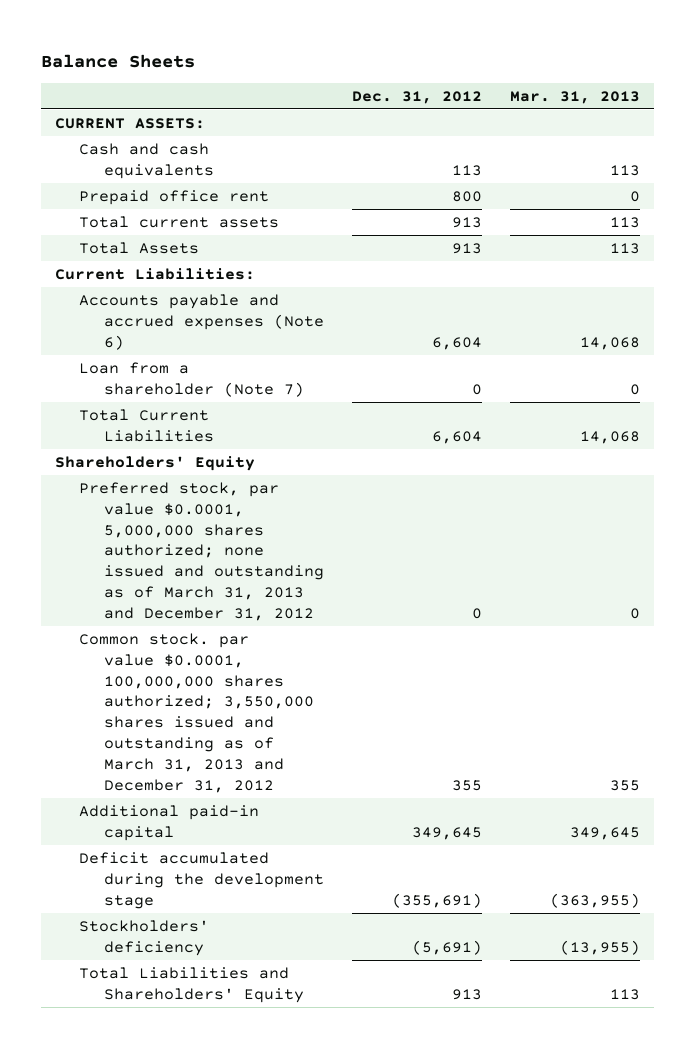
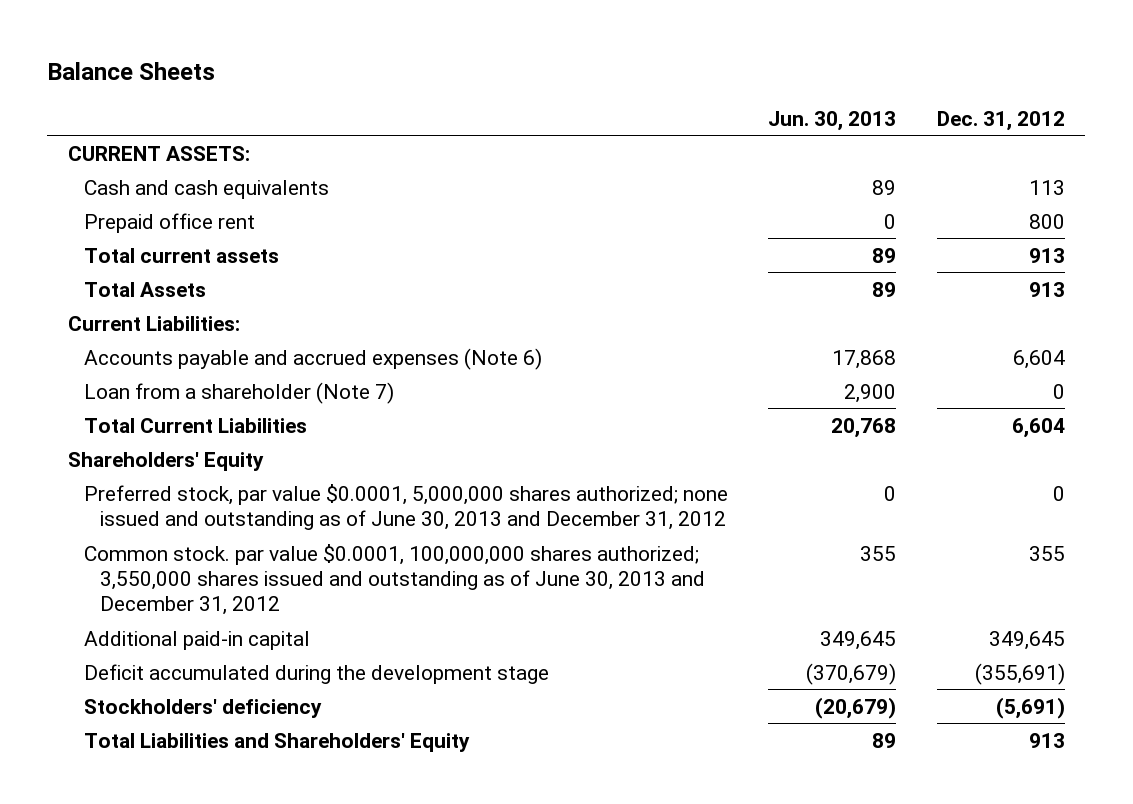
[510,90,641,104] Mar. 31, 2013 -> none
none -> [768,110,897,131] Jun. 30, 2013
[79,481,324,622] Preferred stock, par value $0.0001, 5,000,000 shares authorized; none issued and outstanding as of March 31, 2013 and December 31, 2012 -> [83,483,728,530] Preferred stock, par value $0.0001, 5,000,000 shares authorized; none issued and outstanding as of June 30, 2013 and December 31, 2012
[79,632,314,794] Common stock. par value $0.0001, 100,000,000 shares authorized; 3,550,000 shares issued and outstanding as of March 31, 2013 and December 31, 2012 -> [83,543,705,616] Common stock. par value $0.0001, 100,000,000 shares authorized; 3,550,000 shares issued and outstanding as of June 30, 2013 and December 31, 2012

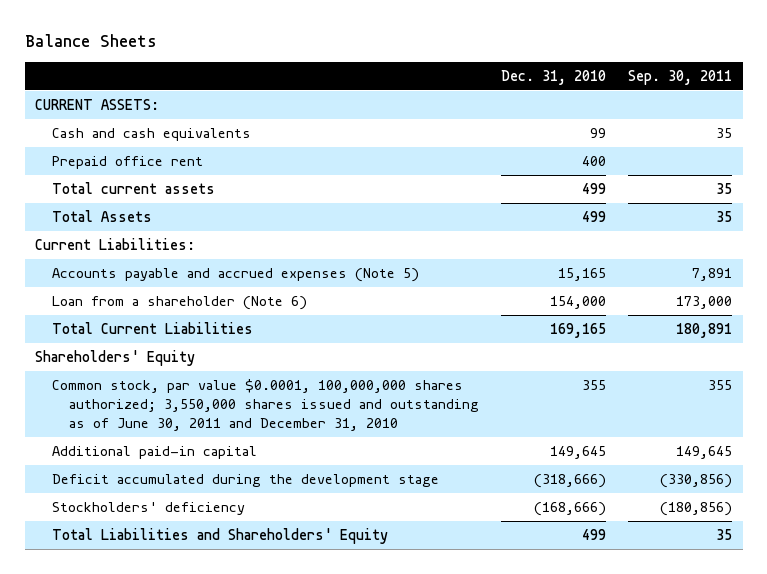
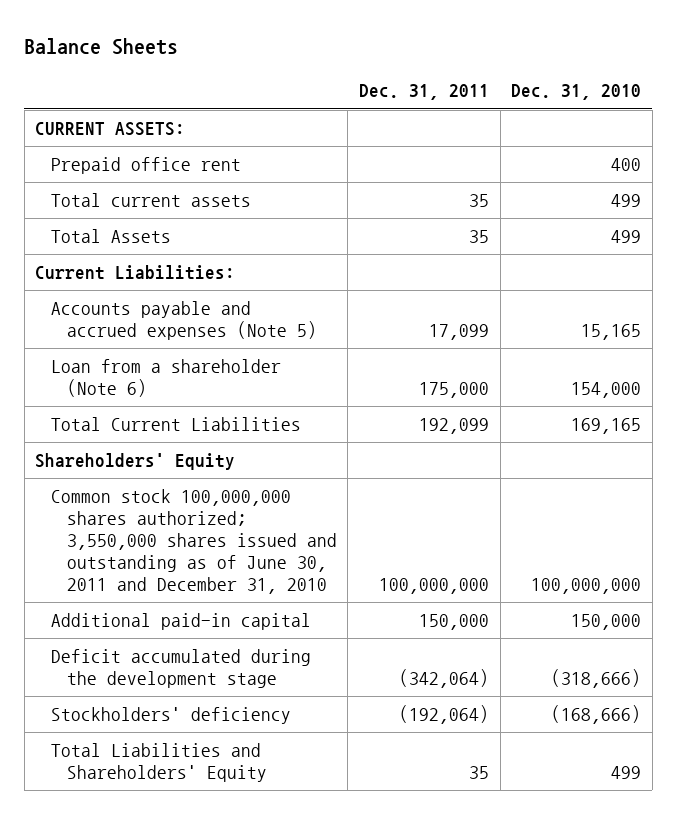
[627,69,732,85] Sep. 30, 2011 -> none
none -> [359,84,490,101] Dec. 31, 2011
[52,128,252,142] Cash and cash equivalents -> none
[52,379,480,431] Common stock, par value $0.0001, 100,000,000 shares authorized; 3,550,000 shares issued and outstanding as of June 30, 2011 and December 31, 2010 -> [51,489,337,594] Common stock 100,000,000 shares authorized; 3,550,000 shares issued and outstanding as of June 30, 2011 and December 31, 2010
[582,380,607,391] 355 -> [531,577,642,594] 100,000,000
[550,446,607,460] 149,645 -> [571,614,642,631] 150,000

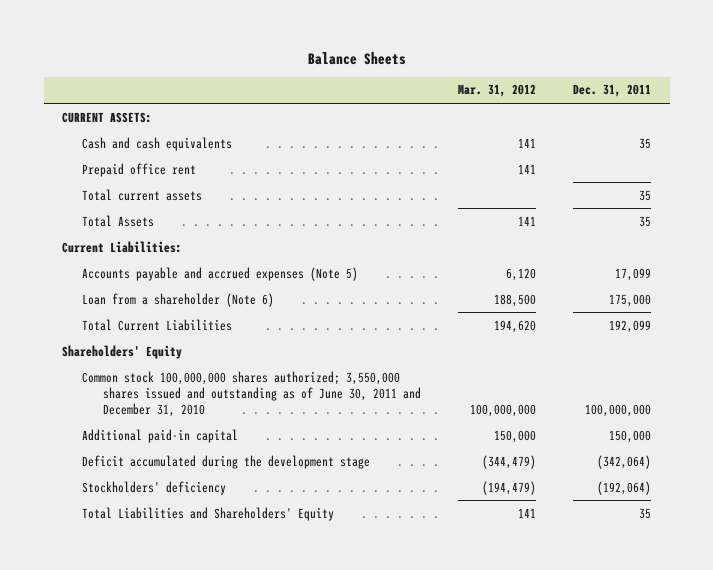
[511,84,642,101] Dec. 31, 2010 -> none
none -> [457,84,536,98] Mar. 31, 2012
none -> [82,136,233,151] Cash and cash equivalents

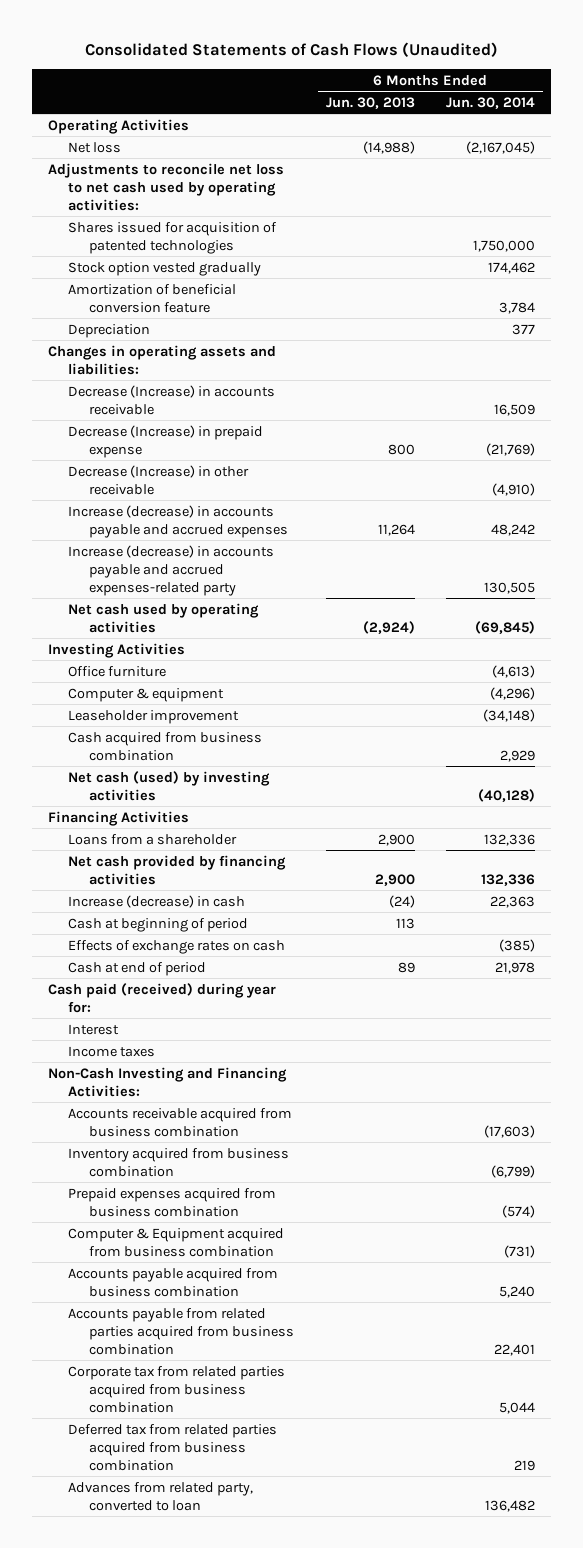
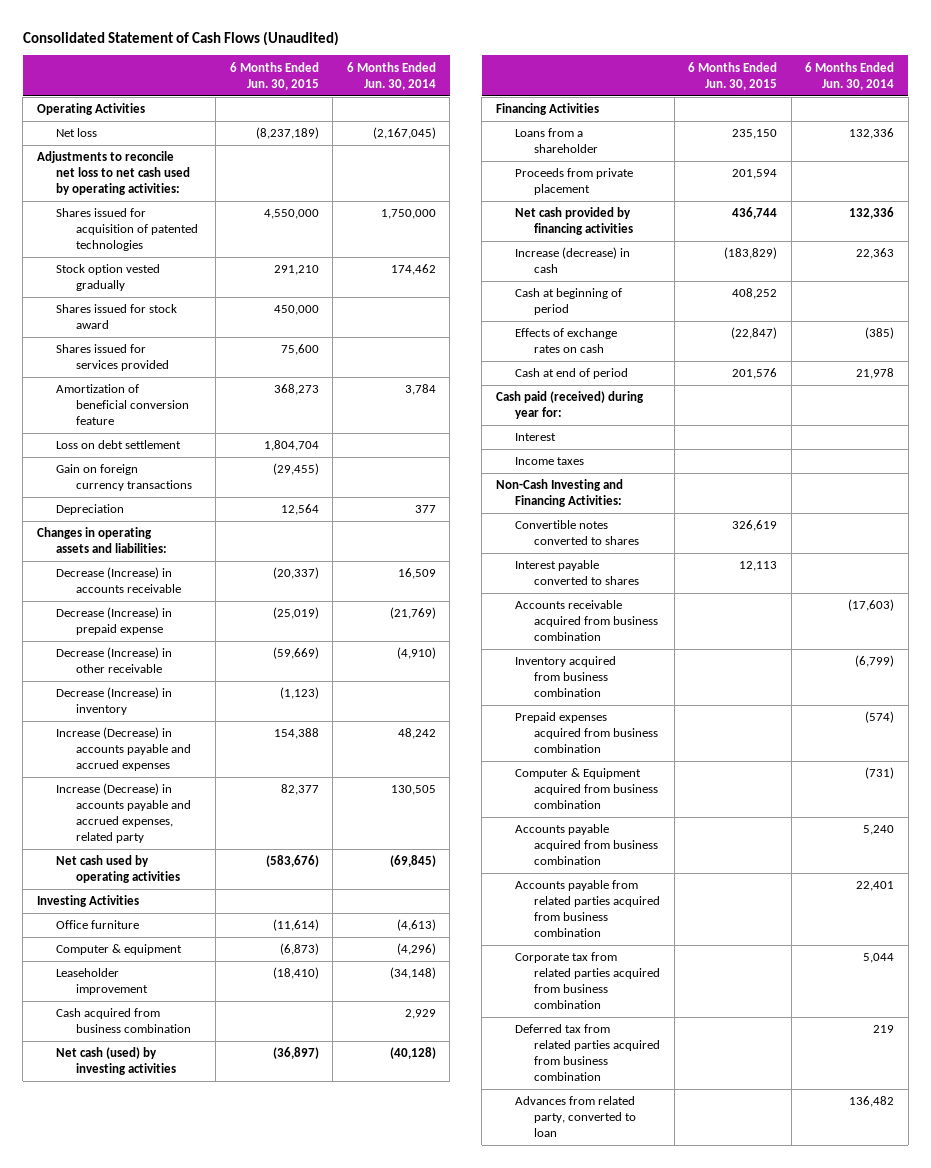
[84,41,498,57] Consolidated Statements of Cash Flows (Unaudited) -> [22,30,339,46] Consolidated Statement of Cash Flows (Unaudited)
[325,96,415,109] Jun. 30, 2013 -> none
none -> [229,61,319,90] 6 Months Ended Jun. 30, 2015
none -> [56,304,178,330] Shares issued for stock award
none -> [56,344,169,372] Shares issued for services provided
none -> [56,440,182,450] Loss on debt settlement
none -> [56,464,192,492] Gain on foreign currency transactions
none -> [56,687,173,716] Decrease (Increase) in inventory
[68,504,288,538] Increase (decrease) in accounts payable and accrued expenses -> [56,727,191,772] Increase (Decrease) in accounts payable and accrued expenses
[68,544,275,596] Increase (decrease) in accounts payable and accrued expenses-related party -> [56,783,191,844] Increase (Decrease) in accounts payable and accrued expenses, related party
none -> [514,168,633,196] Proceeds from private placement
none -> [514,520,640,546] Convertible notes converted to shares
none -> [514,560,640,586] Interest payable converted to shares

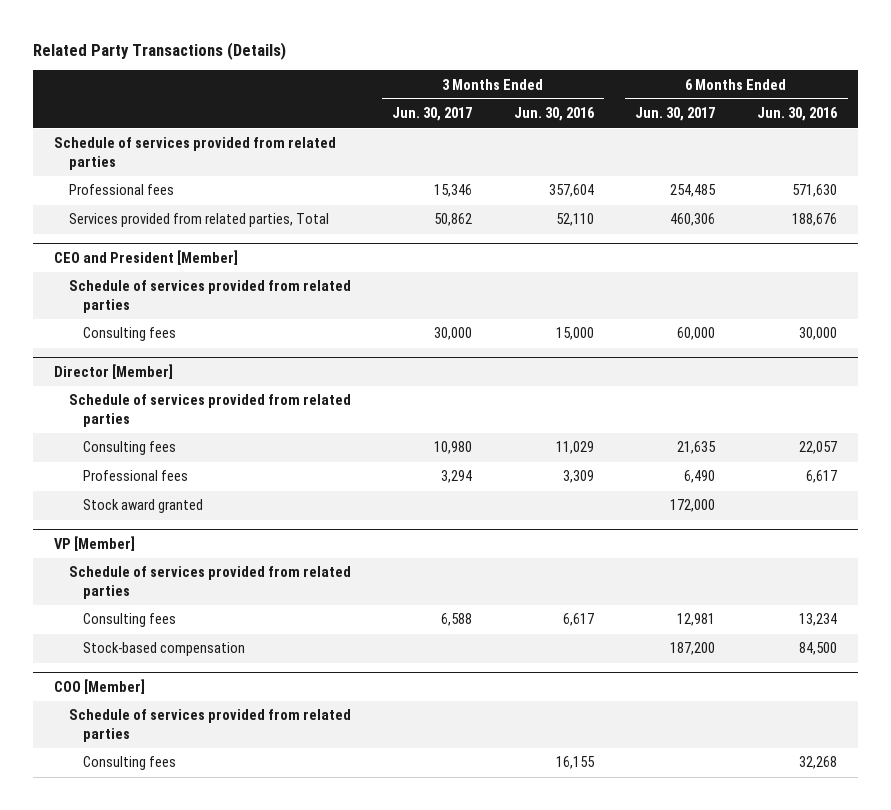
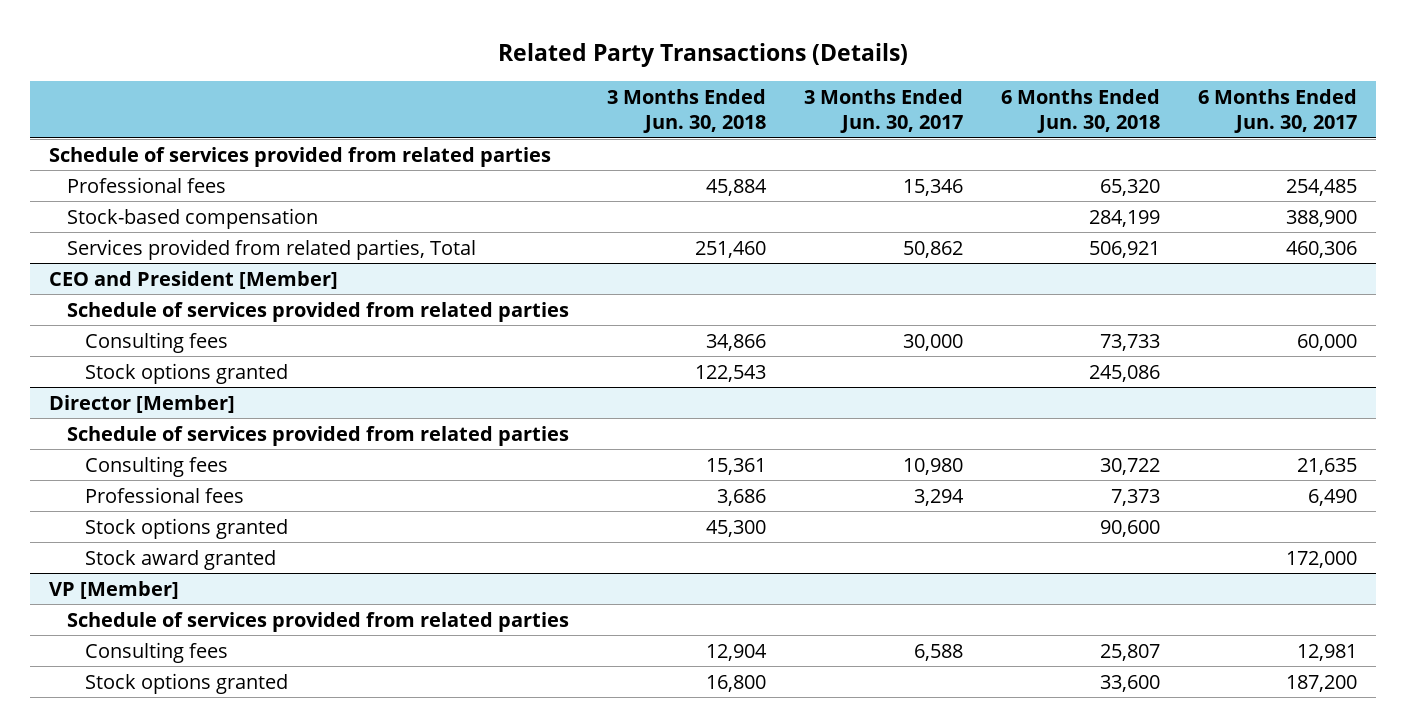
[513,107,595,122] Jun. 30, 2016 -> none
[757,107,839,122] Jun. 30, 2016 -> none
none -> [606,88,766,134] 3 Months Ended Jun. 30, 2018
none -> [1000,88,1160,134] 6 Months Ended Jun. 30, 2018
none -> [66,207,318,229] Stock-based compensation
none -> [85,362,289,384] Stock options granted
none -> [85,517,289,539] Stock options granted
[54,678,146,694] COO [Member] -> none
[68,709,351,742] Schedule of services provided from related parties -> none
[83,756,177,771] Consulting fees -> none
[83,642,246,657] Stock-based compensation -> [85,672,289,694] Stock options granted

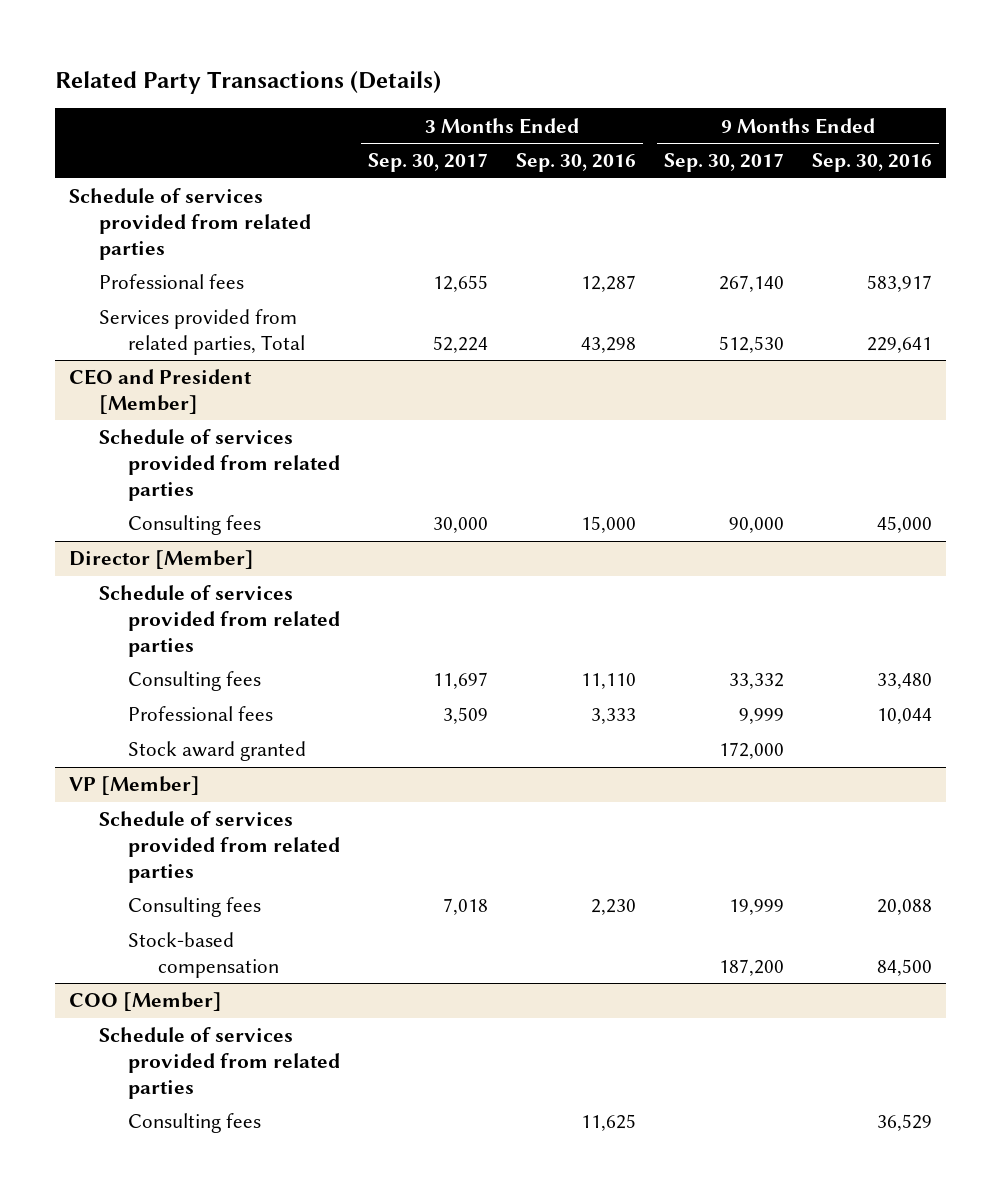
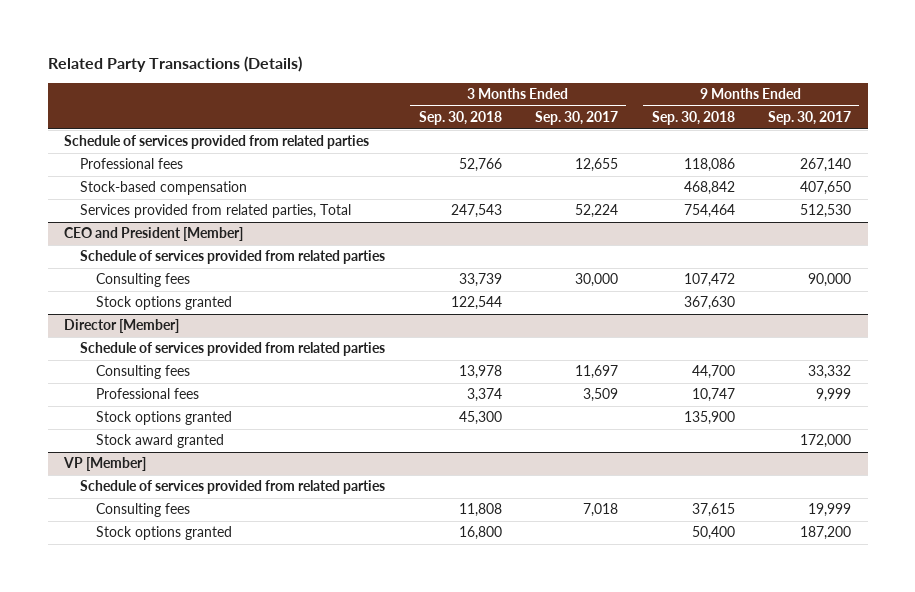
[516,153,637,173] Sep. 30, 2016 -> none
[812,153,933,173] Sep. 30, 2016 -> none
none -> [418,111,502,126] Sep. 30, 2018
none -> [651,111,735,126] Sep. 30, 2018
none -> [80,181,248,196] Stock-based compensation
none -> [95,296,232,311] Stock options granted
none -> [95,411,232,426] Stock options granted
[69,992,223,1012] COO [Member] -> none
[98,1027,341,1099] Schedule of services provided from related parties -> none
[128,1113,262,1134] Consulting fees -> none
[128,932,279,978] Stock-based compensation -> [95,526,232,541] Stock options granted

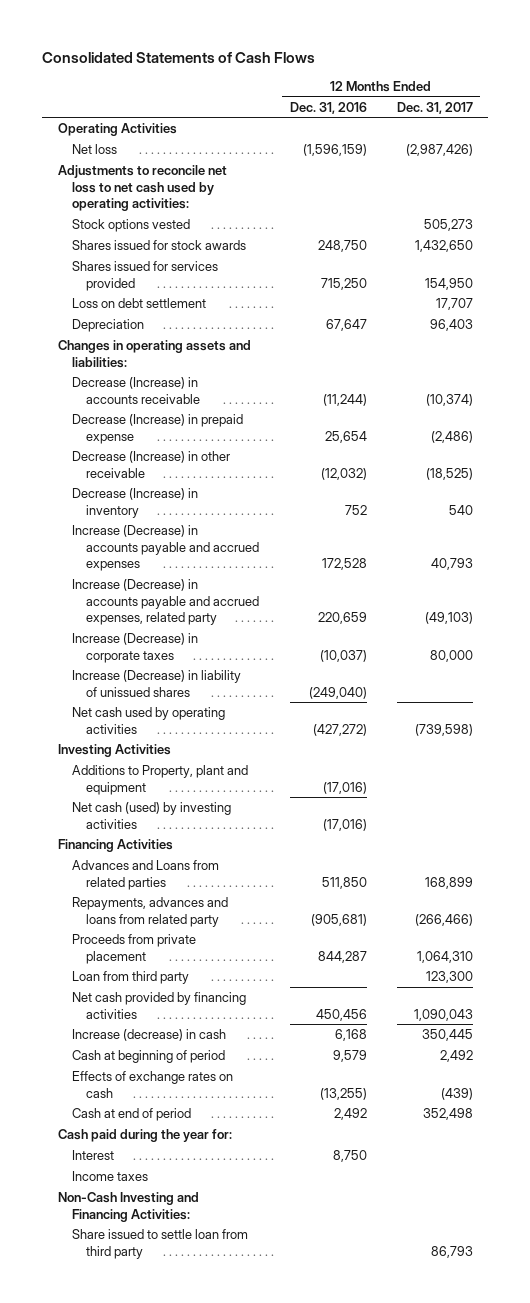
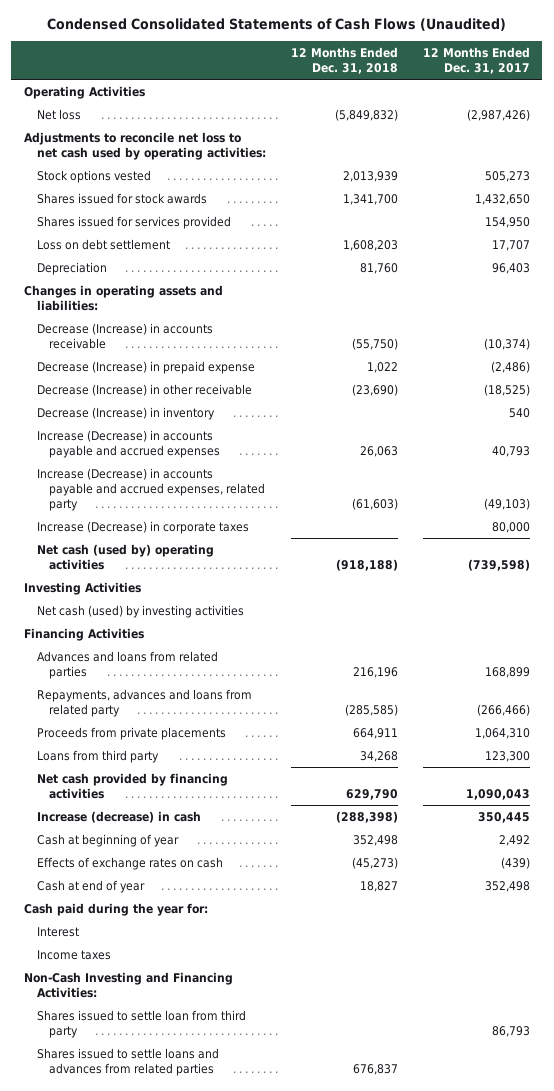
[42,51,316,63] Consolidated Statements of Cash Flows -> [46,18,506,32] Condensed Consolidated Statements of Cash Flows (Unaudited)
[289,101,367,114] Dec. 31, 2016 -> none
none -> [290,46,398,74] 12 Months Ended Dec. 31, 2018
[71,670,241,697] Increase (Decrease) in liability of unissued shares -> none
[71,707,225,734] Net cash used by operating activities -> [36,543,214,570] Net cash (used by) operating activities
[71,765,248,795] Additions to Property, plant and equipment -> none
[71,860,219,890] Advances and Loans from related parties -> [36,650,218,679] Advances and loans from related parties
[71,934,196,964] Proceeds from private placement -> [36,726,226,740] Proceeds from private placements
[71,971,189,985] Loan from third party -> [36,749,159,763] Loans from third party
[71,1050,225,1064] Cash at beginning of period -> [36,833,179,847] Cash at beginning of year
[71,1108,191,1122] Cash at end of period -> [36,879,145,893] Cash at end of year
[71,1229,248,1259] Share issued to settle loan from third party -> [36,1009,246,1038] Shares issued to settle loan from third party
none -> [36,1047,219,1076] Shares issued to settle loans and advances from related parties

